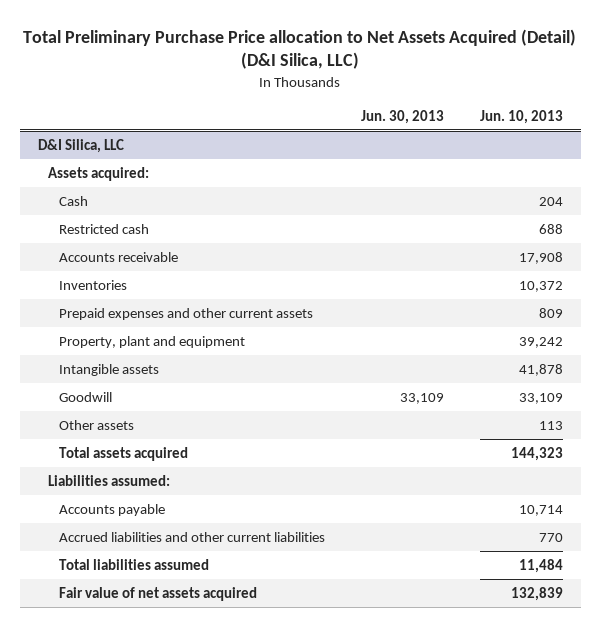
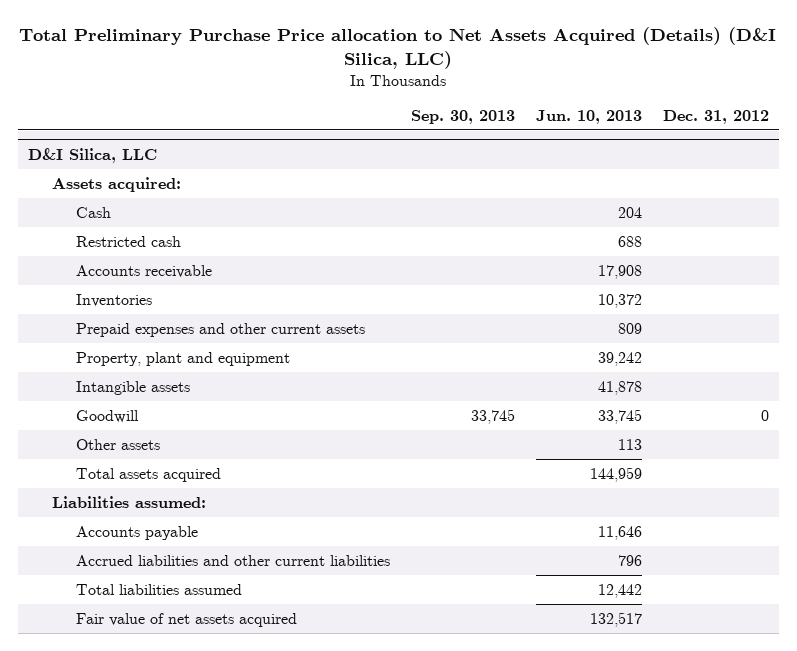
[23,29,577,70] Total Preliminary Purchase Price allocation to Net Assets Acquired (Detail) (D&I Silica, LLC) -> [19,27,777,70] Total Preliminary Purchase Price allocation to Net Assets Acquired (Details) (D&I Silica, LLC)
[361,109,445,124] Jun. 30, 2013 -> none
none -> [410,109,515,124] Sep. 30, 2013
none -> [662,109,769,124] Dec. 31, 2012
[519,392,564,404] 33,109 -> [597,408,642,424] 33,745
[511,446,564,461] 144,323 -> [589,466,642,482] 144,959
[519,504,564,516] 10,714 -> [597,525,642,540] 11,646
[539,532,564,542] 770 -> [617,554,642,566] 796
[519,558,564,573] 11,484 -> [597,583,642,598] 12,442
[511,586,564,601] 132,839 -> [589,611,642,627] 132,517

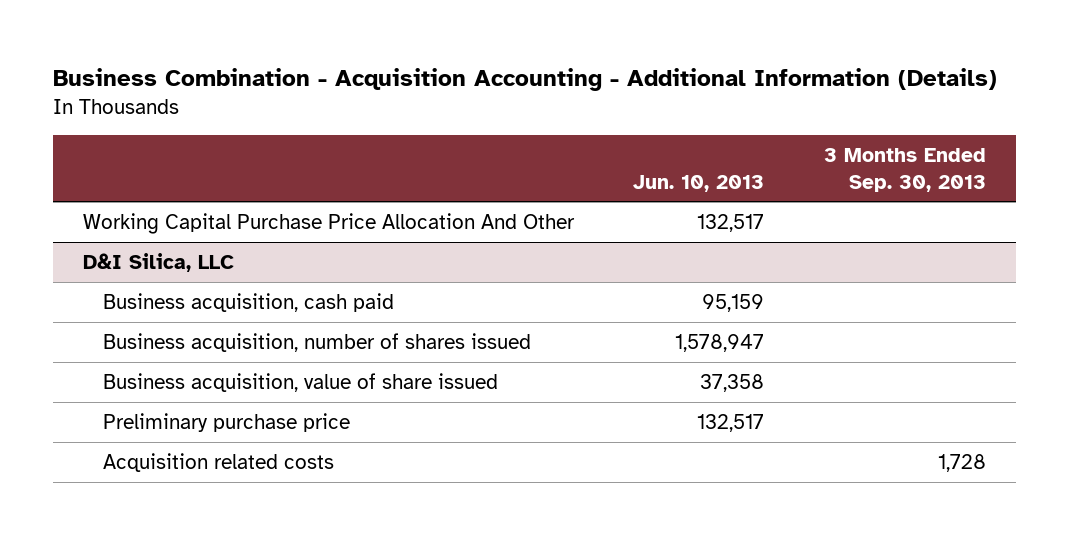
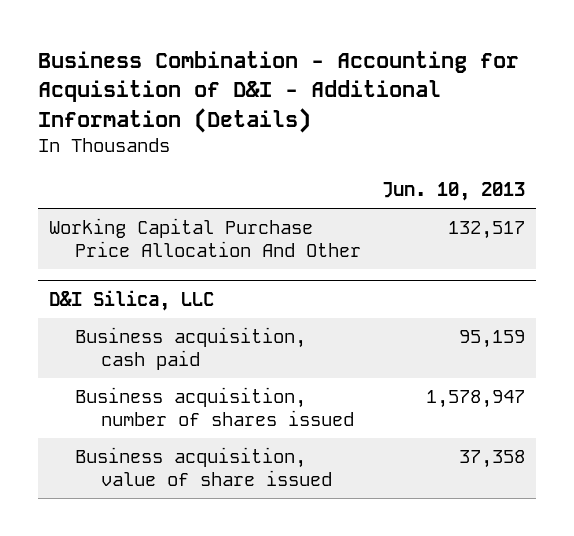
[52,67,997,91] Business Combination - Acquisition Accounting - Additional Information (Details) -> [38,50,520,133] Business Combination - Accounting for Acquisition of D&I - Additional Information (Details)
[824,147,987,192] 3 Months Ended Sep. 30, 2013 -> none
[103,412,351,432] Preliminary purchase price -> none
[103,452,335,472] Acquisition related costs -> none

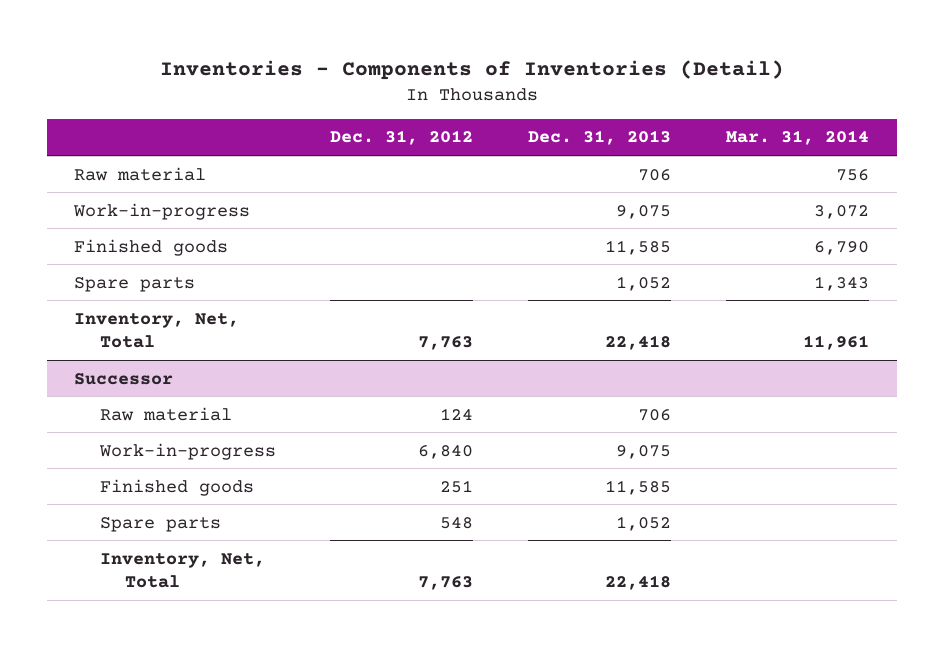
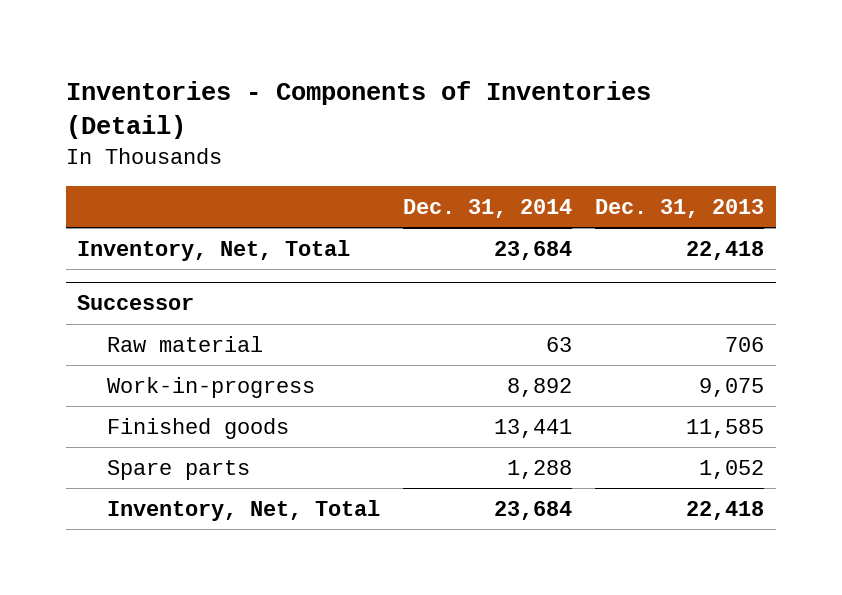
[330,130,474,146] Dec. 31, 2012 -> none
[726,130,870,146] Mar. 31, 2014 -> none
none -> [403,198,573,218] Dec. 31, 2014
[73,166,206,181] Raw material -> none
[72,202,250,220] Work-in-progress -> none
[73,238,228,256] Finished goods -> none
[73,276,195,292] Spare parts -> none

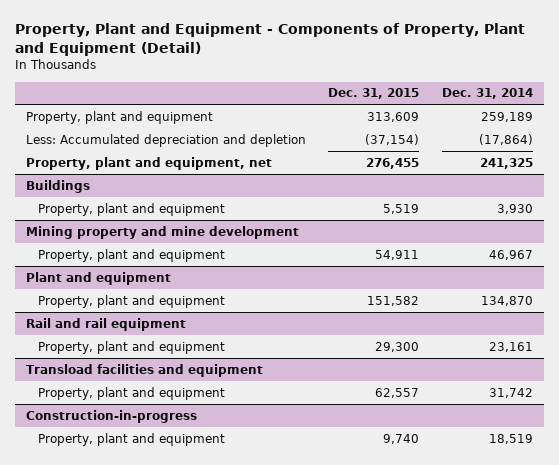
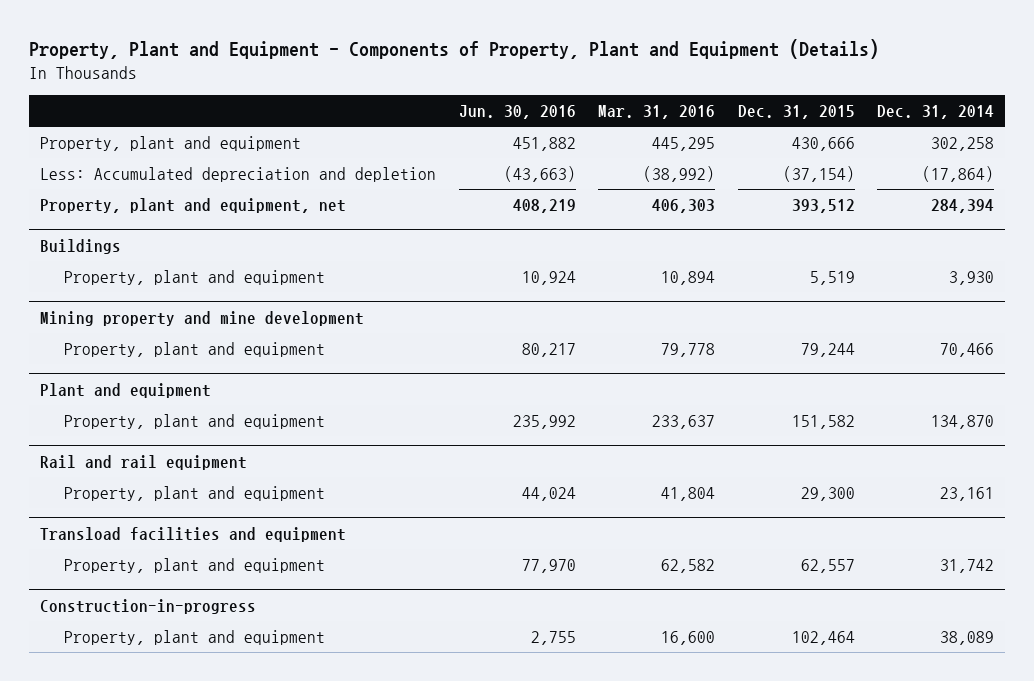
[14,22,525,56] Property, Plant and Equipment - Components of Property, Plant and Equipment (Detail) -> [28,39,879,60] Property, Plant and Equipment - Components of Property, Plant and Equipment (Details)
none -> [458,105,576,120] Jun. 30, 2016
none -> [598,105,716,120] Mar. 31, 2016
[367,111,420,122] 313,609 -> [791,136,855,151] 430,666
[480,111,533,122] 259,189 -> [931,136,995,151] 302,258
[366,157,420,169] 276,455 -> [791,198,855,213] 393,512
[479,157,533,169] 241,325 -> [931,198,995,213] 284,394
[375,249,420,260] 54,911 -> [800,342,855,357] 79,244
[488,249,533,260] 46,967 -> [940,342,995,357] 70,466
[383,433,420,444] 9,740 -> [791,630,855,645] 102,464
[488,433,533,444] 18,519 -> [940,630,995,645] 38,089

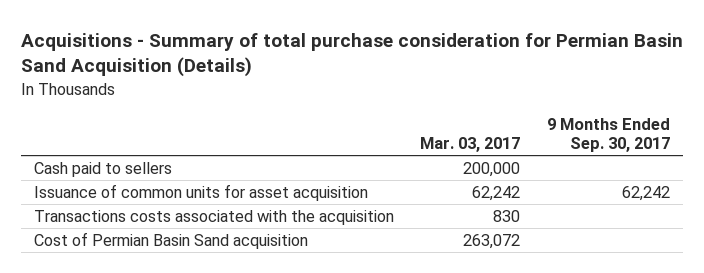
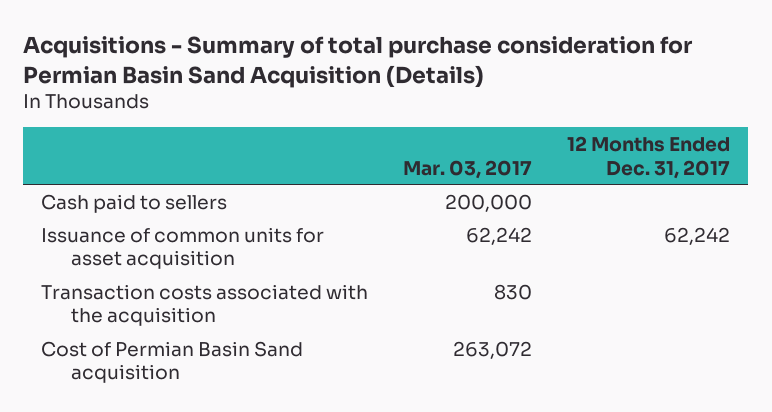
[546,117,670,153] 9 Months Ended Sep. 30, 2017 -> none
none -> [567,135,731,179] 12 Months Ended Dec. 31, 2017
[33,209,394,225] Transactions costs associated with the acquisition -> [41,283,369,327] Transaction costs associated with the acquisition

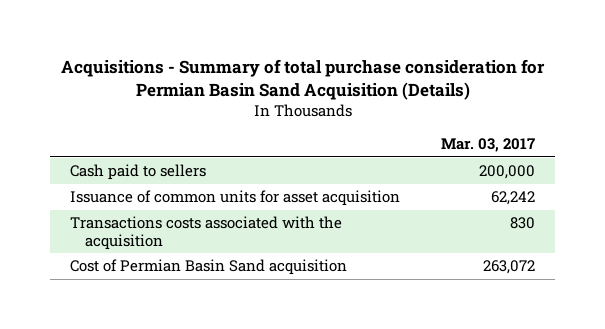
[567,135,731,179] 12 Months Ended Dec. 31, 2017 -> none
[41,283,369,327] Transaction costs associated with the acquisition -> [70,216,343,250] Transactions costs associated with the acquisition

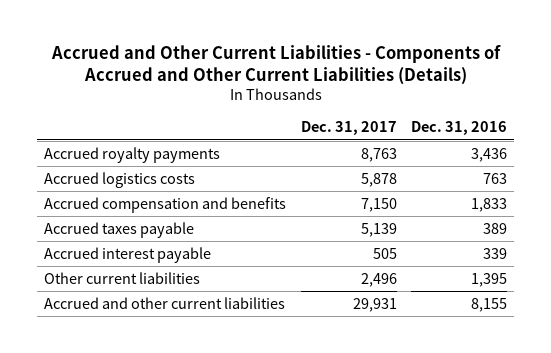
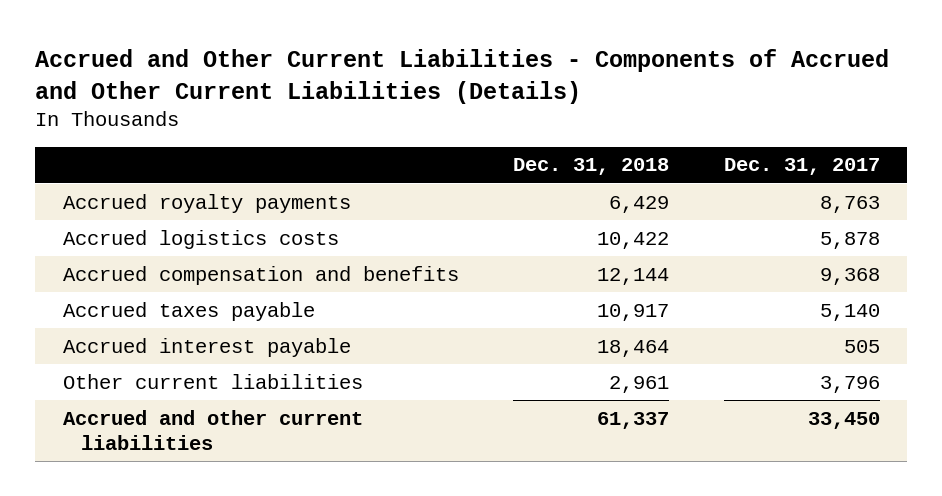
[411,121,508,136] Dec. 31, 2016 -> none
none -> [513,158,670,176] Dec. 31, 2018
[360,197,397,212] 7,150 -> [819,267,880,285] 9,368
[360,222,397,237] 5,139 -> [819,303,880,321] 5,140
[360,272,397,287] 2,496 -> [819,375,880,393] 3,796
[352,297,397,312] 29,931 -> [807,411,880,429] 33,450

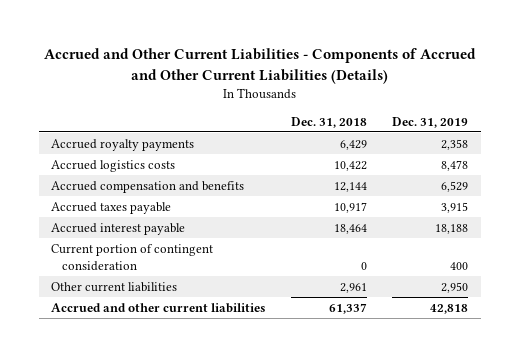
[723,158,880,176] Dec. 31, 2017 -> none
none -> [392,116,469,128] Dec. 31, 2019
none -> [51,243,214,271] Current portion of contingent consideration

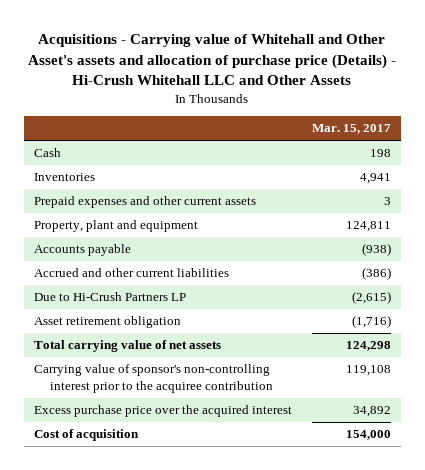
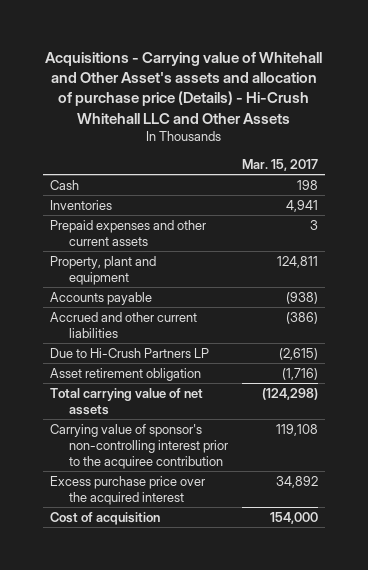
[346,341,392,352] 124,298 -> [262,387,319,400] (124,298)

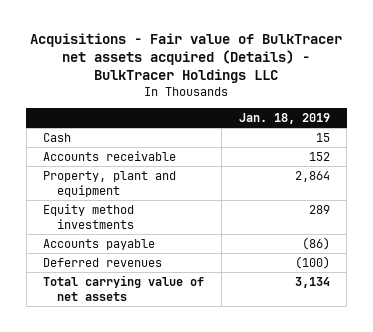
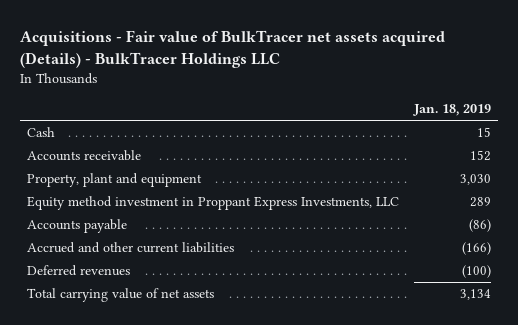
[294,170,330,182] 2,864 -> [460,174,492,186] 3,030
[43,203,135,229] Equity method investments -> [27,196,400,211] Equity method investment in Proppant Express Investments, LLC
none -> [27,242,235,254] Accrued and other current liabilities

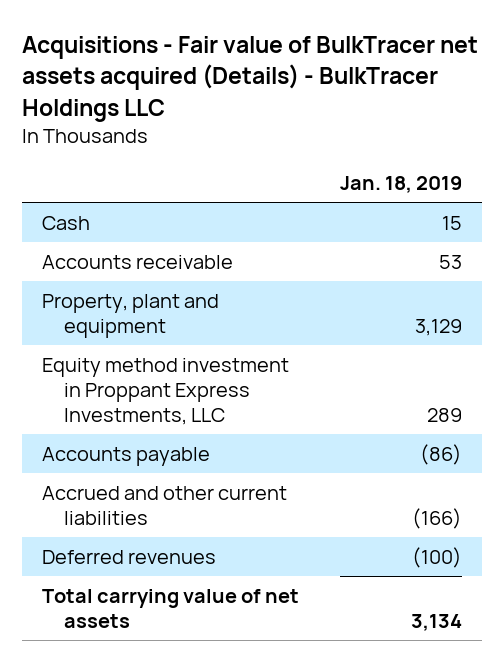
[470,150,492,162] 152 -> [438,255,462,270] 53
[460,174,492,186] 3,030 -> [414,319,462,337] 3,129

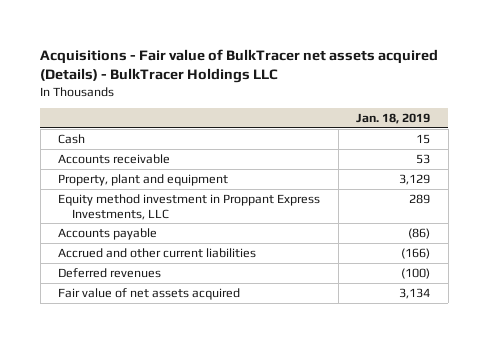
[42,589,300,629] Total carrying value of net assets -> [58,287,241,300] Fair value of net assets acquired

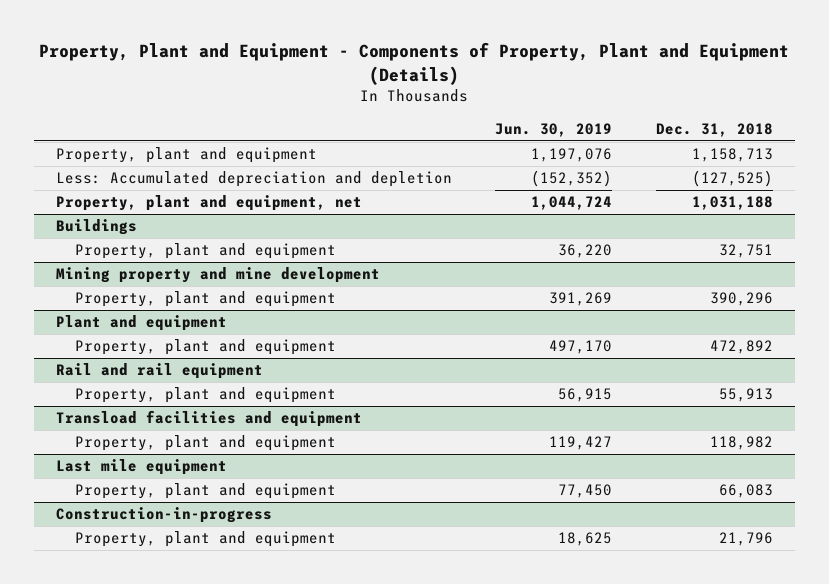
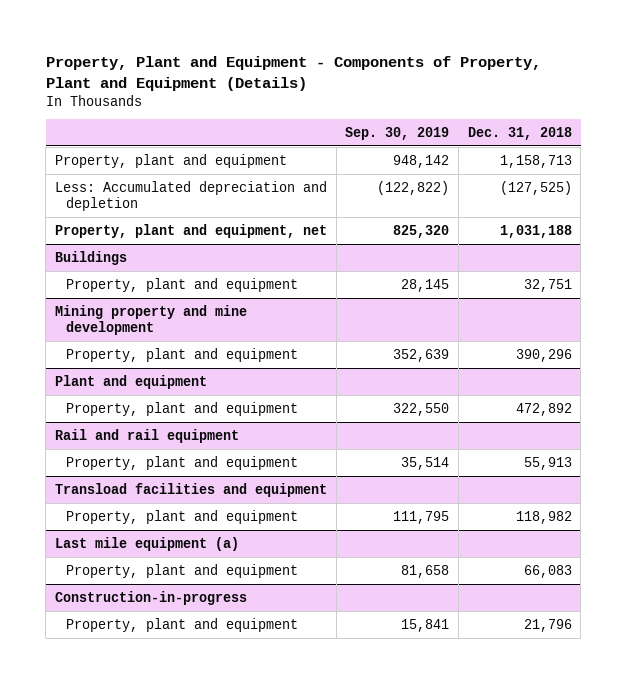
[495,122,613,137] Jun. 30, 2019 -> none
none -> [345,126,450,140] Sep. 30, 2019
[55,459,227,476] Last mile equipment -> [54,536,239,551] Last mile equipment (a)

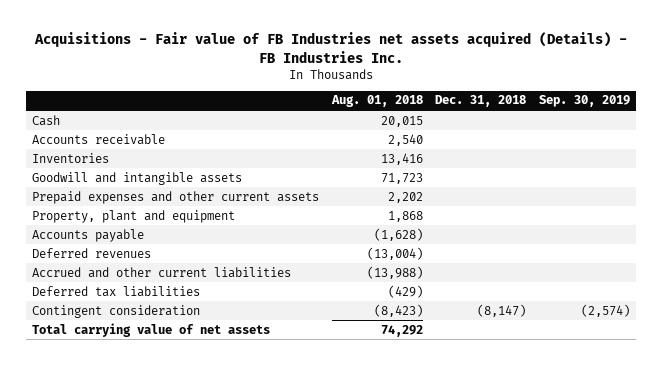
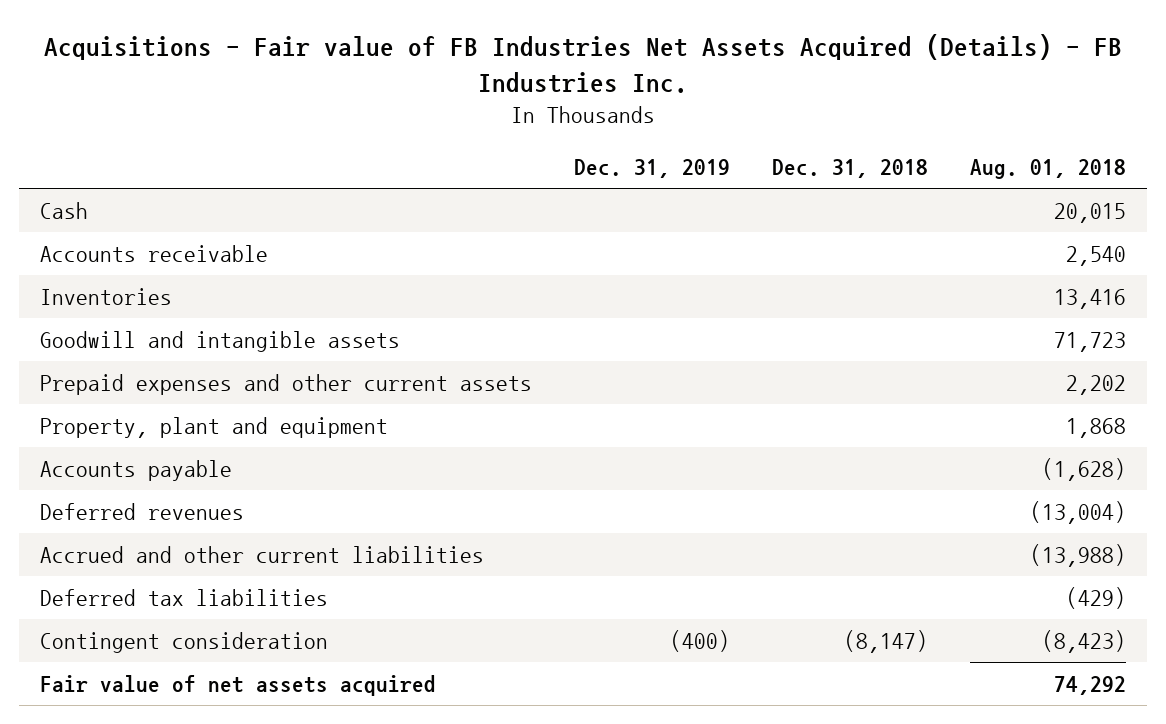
[33,32,627,63] Acquisitions - Fair value of FB Industries net assets acquired (Details) - FB Industries Inc. -> [43,34,1122,94] Acquisitions - Fair value of FB Industries Net Assets Acquired (Details) - FB Industries Inc.
[538,95,630,108] Sep. 30, 2019 -> none
none -> [573,159,730,179] Dec. 31, 2019
[32,322,271,337] Total carrying value of net assets -> [40,674,437,696] Fair value of net assets acquired

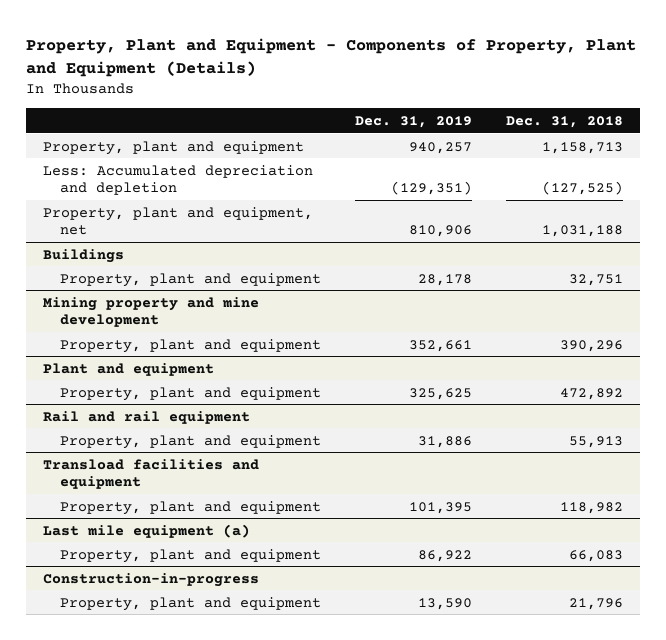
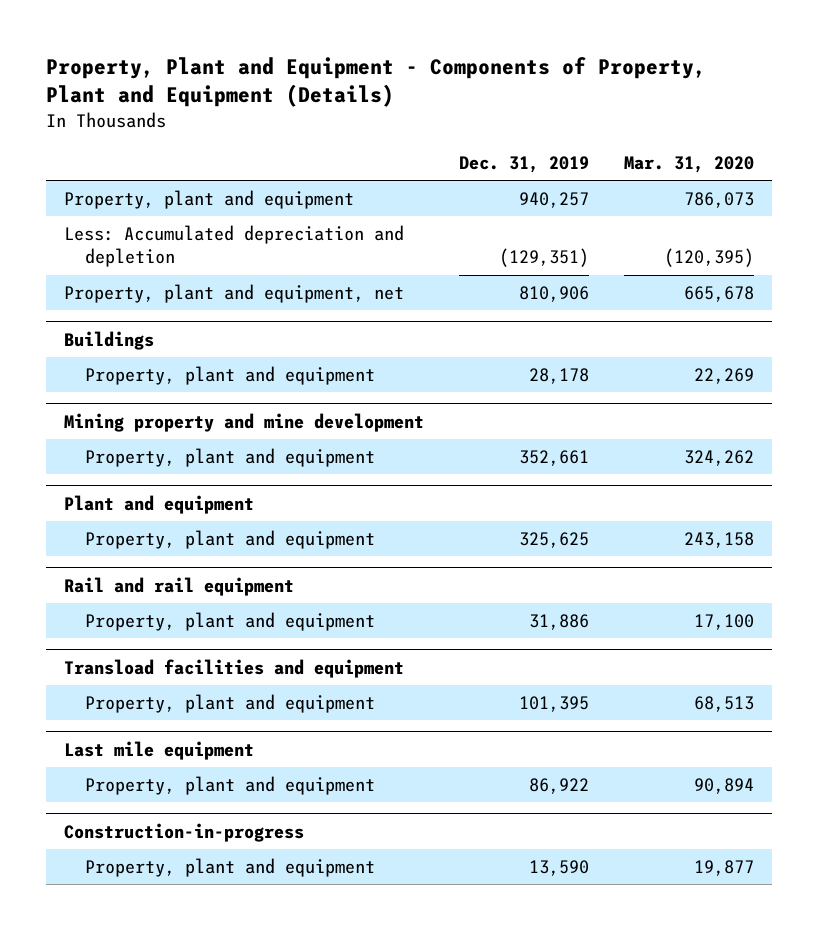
[505,115,623,128] Dec. 31, 2018 -> none
none -> [624,156,755,174] Mar. 31, 2020
[43,523,251,538] Last mile equipment (a) -> [63,740,254,760] Last mile equipment

